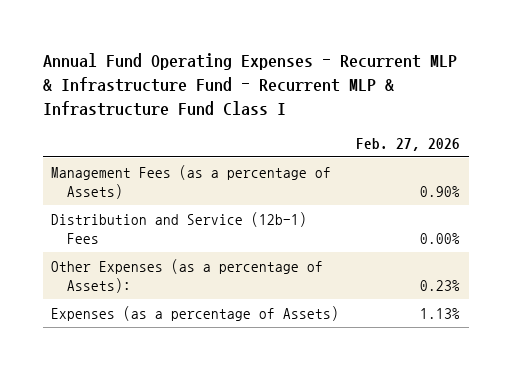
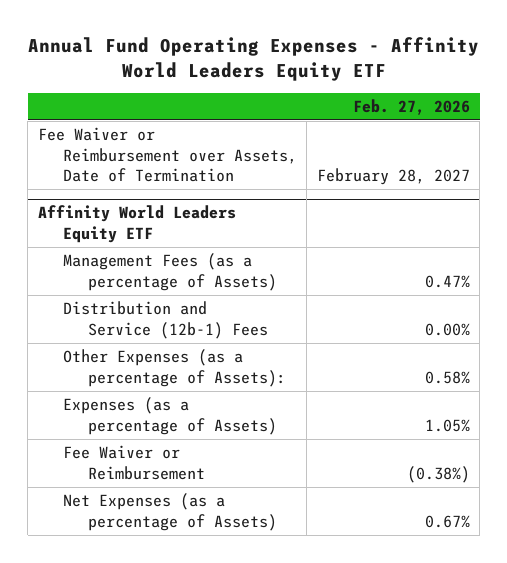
[42,53,457,116] Annual Fund Operating Expenses - Recurrent MLP & Infrastructure Fund - Recurrent MLP & Infrastructure Fund Class I -> [27,37,479,82] Annual Fund Operating Expenses - Affinity World Leaders Equity ETF
none -> [37,127,297,183] Fee Waiver or Reimbursement over Assets, Date of Termination
none -> [37,205,236,244] Affinity World Leaders Equity ETF
[420,185,461,197] 0.90% -> [424,274,470,288] 0.47%
[420,279,461,291] 0.23% -> [424,370,470,384] 0.58%
[420,307,461,319] 1.13% -> [424,418,470,432] 1.05%
none -> [62,445,205,480] Fee Waiver or Reimbursement
none -> [62,493,277,531] Net Expenses (as a percentage of Assets)

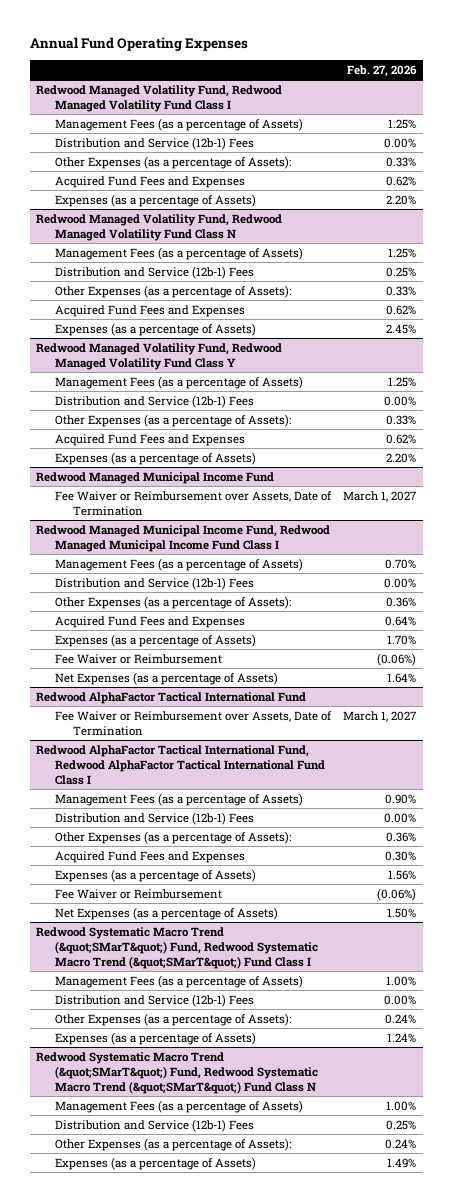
[27,37,479,82] Annual Fund Operating Expenses - Affinity World Leaders Equity ETF -> [30,37,249,52] Annual Fund Operating Expenses
[37,127,297,183] Fee Waiver or Reimbursement over Assets, Date of Termination -> none
[37,205,236,244] Affinity World Leaders Equity ETF -> none
none -> [36,84,283,112] Redwood Managed Volatility Fund, Redwood Managed Volatility Fund Class I
[424,274,470,288] 0.47% -> [388,118,417,129] 1.25%
[424,370,470,384] 0.58% -> [386,156,417,167] 0.33%
none -> [54,175,245,188] Acquired Fund Fees and Expenses
[424,418,470,432] 1.05% -> [386,194,417,205] 2.20%
none -> [36,213,283,241] Redwood Managed Volatility Fund, Redwood Managed Volatility Fund Class N
none -> [54,246,303,260] Management Fees (as a percentage of Assets)
none -> [54,265,254,279] Distribution and Service (12b-1) Fees
none -> [54,284,291,298] Other Expenses (as a percentage of Assets):
none -> [54,304,245,317] Acquired Fund Fees and Expenses
none -> [54,322,256,336] Expenses (as a percentage of Assets)
none -> [36,342,283,370] Redwood Managed Volatility Fund, Redwood Managed Volatility Fund Class Y
none -> [54,375,303,389] Management Fees (as a percentage of Assets)
none -> [54,394,254,408] Distribution and Service (12b-1) Fees
none -> [54,413,291,427] Other Expenses (as a percentage of Assets):
none -> [54,433,245,446] Acquired Fund Fees and Expenses
none -> [54,451,256,465] Expenses (as a percentage of Assets)
none -> [36,471,275,484] Redwood Managed Municipal Income Fund
none -> [54,490,332,516] Fee Waiver or Reimbursement over Assets, Date of Termination
none -> [36,524,331,552] Redwood Managed Municipal Income Fund, Redwood Managed Municipal Income Fund Class I
none -> [54,557,303,571] Management Fees (as a percentage of Assets)
none -> [54,576,254,590] Distribution and Service (12b-1) Fees
none -> [54,595,291,609] Other Expenses (as a percentage of Assets):
none -> [54,615,245,628] Acquired Fund Fees and Expenses
none -> [54,633,256,647] Expenses (as a percentage of Assets)
[406,465,470,483] (0.38%) -> [377,652,417,666] (0.06%)
[424,514,470,528] 0.67% -> [387,672,417,683] 1.64%
none -> [36,691,307,704] Redwood AlphaFactor Tactical International Fund
none -> [54,710,332,736] Fee Waiver or Reimbursement over Assets, Date of Termination
none -> [36,744,325,785] Redwood AlphaFactor Tactical International Fund, Redwood AlphaFactor Tactical International Fund Class I
none -> [54,792,303,806] Management Fees (as a percentage of Assets)
none -> [54,811,254,825] Distribution and Service (12b-1) Fees
none -> [54,830,291,844] Other Expenses (as a percentage of Assets):
none -> [54,850,245,863] Acquired Fund Fees and Expenses
none -> [54,868,256,882] Expenses (as a percentage of Assets)
none -> [54,888,222,899] Fee Waiver or Reimbursement
none -> [54,906,278,920] Net Expenses (as a percentage of Assets)
none -> [36,926,318,969] Redwood Systematic Macro Trend (&quot;SMarT&quot;) Fund, Redwood Systematic Macro Trend (&quot;SMarT&quot;) Fund Class I
none -> [54,974,303,988] Management Fees (as a percentage of Assets)
none -> [54,993,254,1007] Distribution and Service (12b-1) Fees
none -> [54,1012,291,1026] Other Expenses (as a percentage of Assets):
none -> [54,1031,256,1045] Expenses (as a percentage of Assets)
none -> [36,1051,318,1094] Redwood Systematic Macro Trend (&quot;SMarT&quot;) Fund, Redwood Systematic Macro Trend (&quot;SMarT&quot;) Fund Class N
none -> [54,1099,303,1113] Management Fees (as a percentage of Assets)
none -> [54,1118,254,1132] Distribution and Service (12b-1) Fees
none -> [54,1137,291,1151] Other Expenses (as a percentage of Assets):
none -> [54,1156,256,1170] Expenses (as a percentage of Assets)

